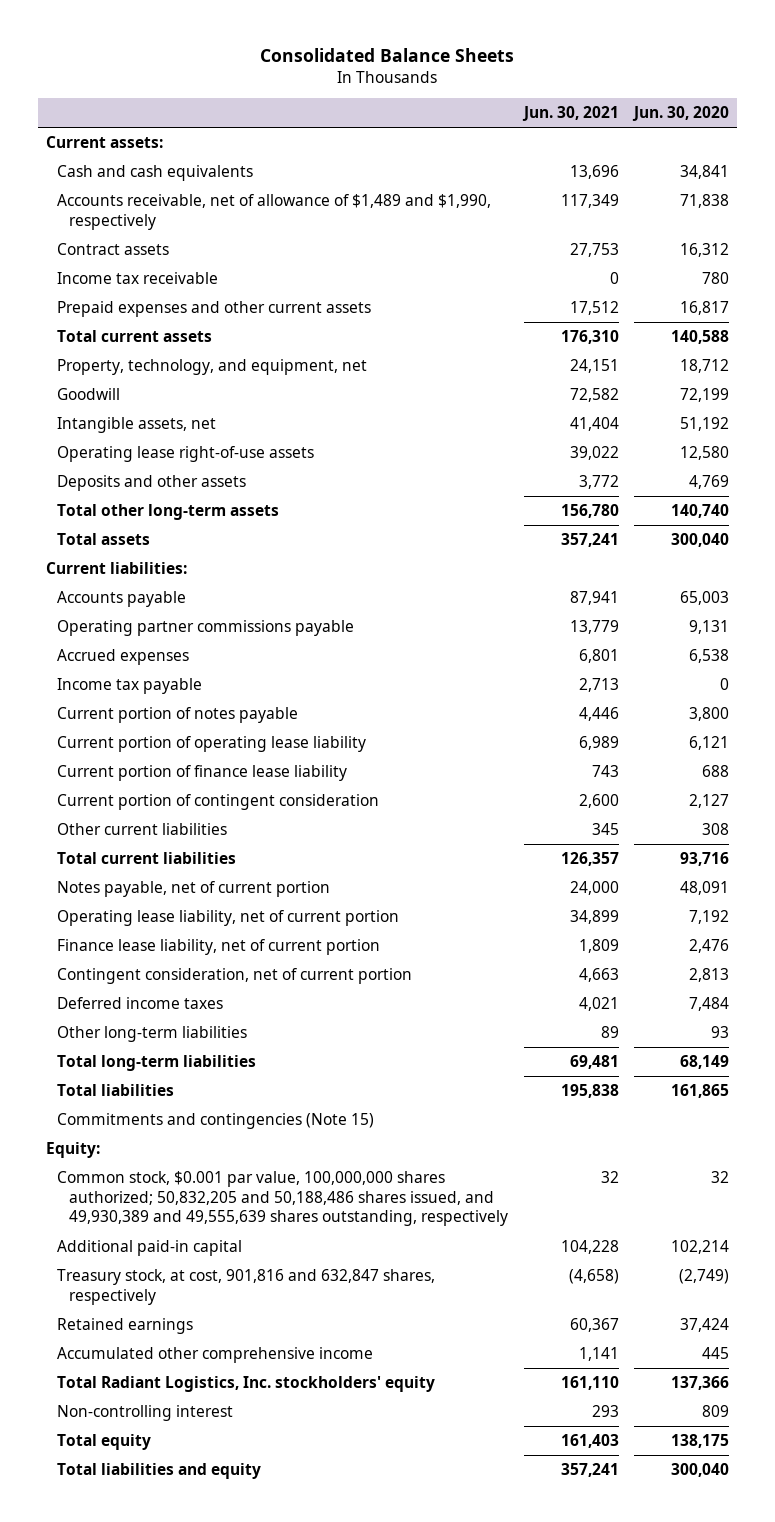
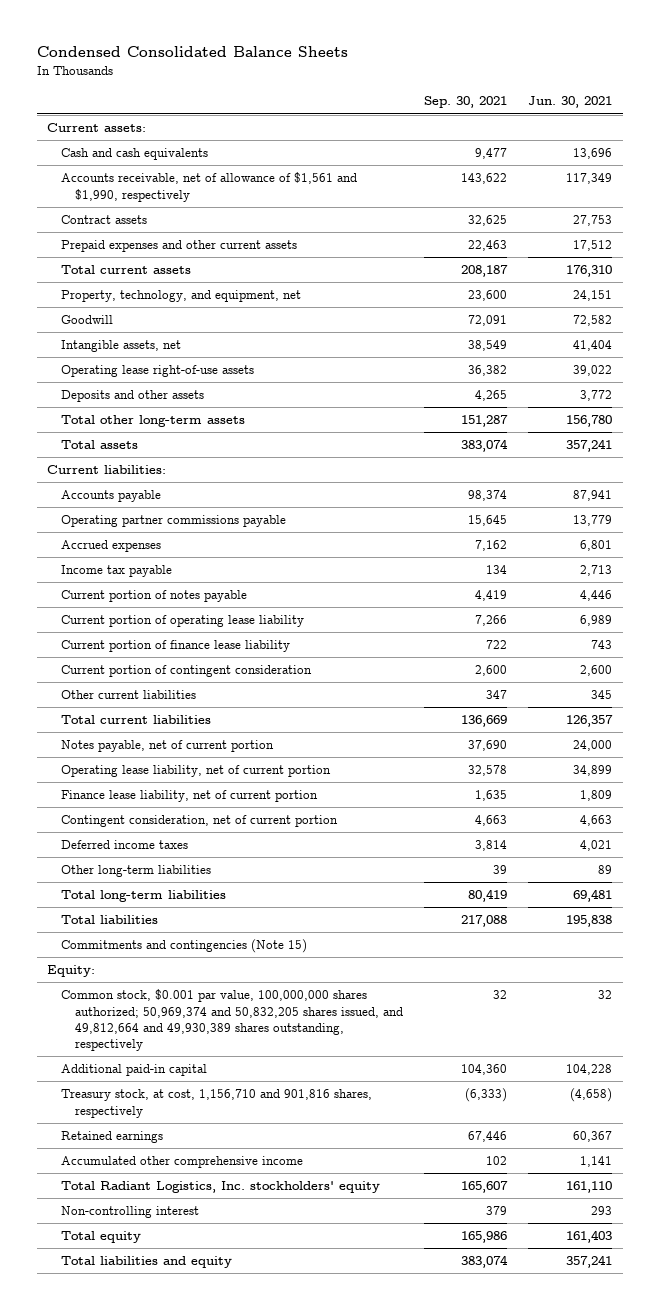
[260,47,515,62] Consolidated Balance Sheets -> [36,46,348,58] Condensed Consolidated Balance Sheets
[631,106,729,122] Jun. 30, 2020 -> none
none -> [423,96,507,109] Sep. 30, 2021
[57,194,492,230] Accounts receivable, net of allowance of $1,489 and $1,990, respectively -> [61,172,358,202] Accounts receivable, net of allowance of $1,561 and $1,990, respectively
[57,272,219,285] Income tax receivable -> none
[57,1171,509,1227] Common stock, $0.001 par value, 100,000,000 shares authorized; 50,832,205 and 50,188,486 shares issued, and 49,930,389 and 49,555,639 shares outstanding, respectively -> [61,989,403,1052] Common stock, $0.001 par value, 100,000,000 shares authorized; 50,969,374 and 50,832,205 shares issued, and 49,812,664 and 49,930,389 shares outstanding, respectively
[57,1269,436,1305] Treasury stock, at cost, 901,816 and 632,847 shares, respectively -> [61,1089,373,1118] Treasury stock, at cost, 1,156,710 and 901,816 shares, respectively

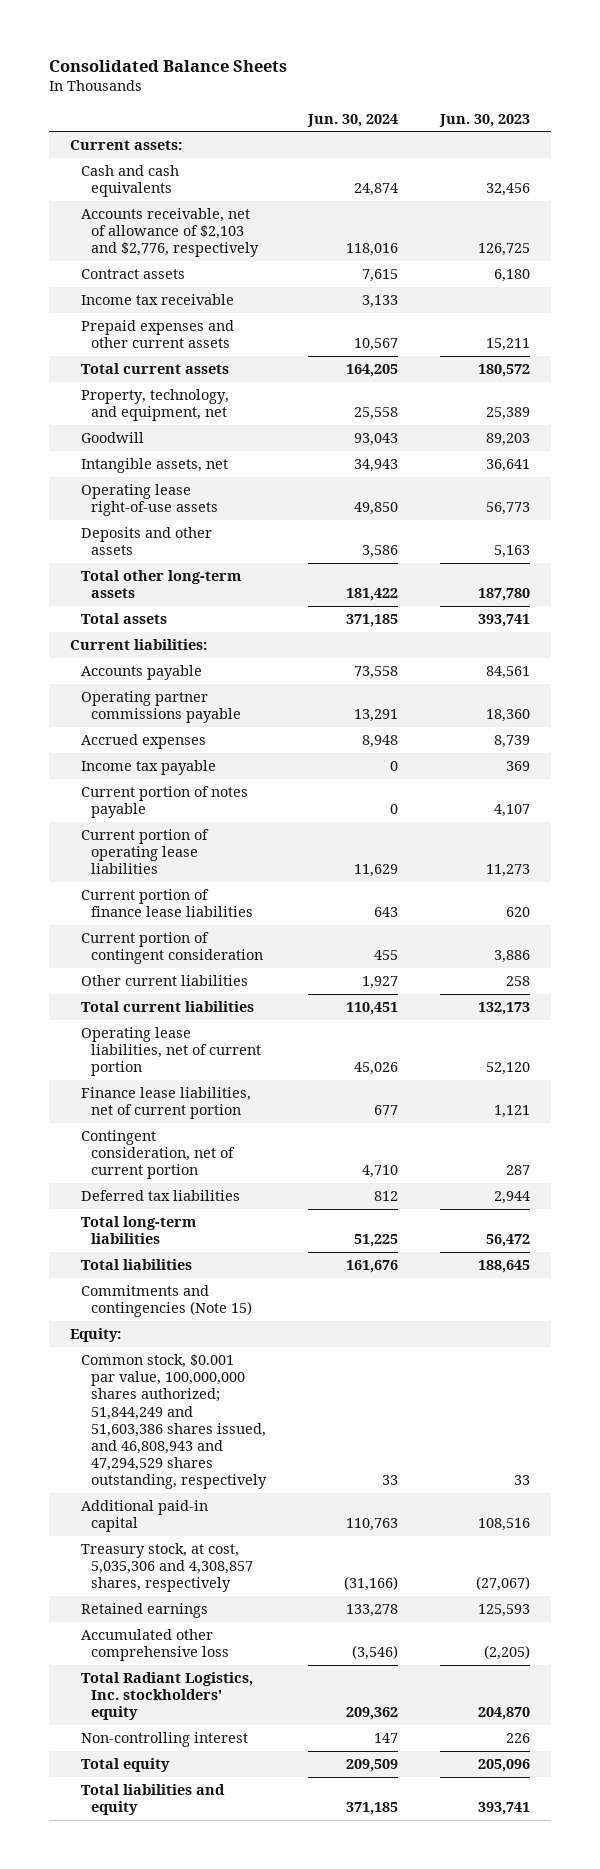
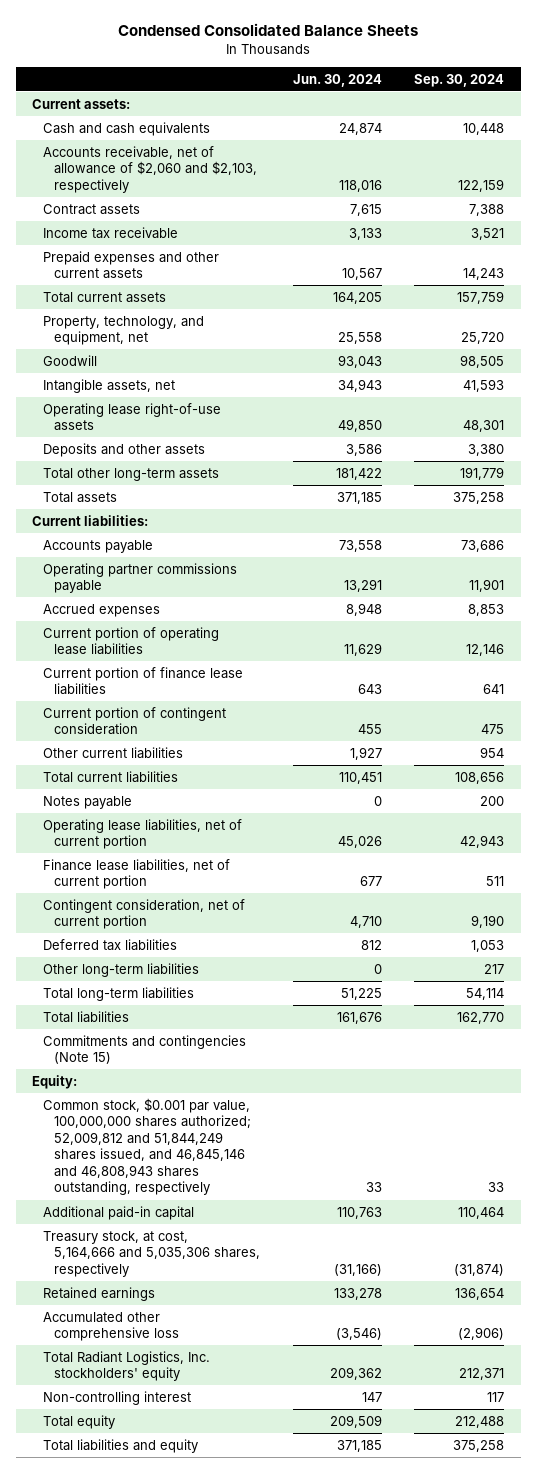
[49,59,288,72] Consolidated Balance Sheets -> [118,23,419,37] Condensed Consolidated Balance Sheets
[439,113,531,127] Jun. 30, 2023 -> none
none -> [414,73,505,87] Sep. 30, 2024
[80,208,259,258] Accounts receivable, net of allowance of $2,103 and $2,776, respectively -> [43,145,258,193] Accounts receivable, net of allowance of $2,060 and $2,103, respectively
[80,760,216,776] Income tax payable -> none
[80,786,248,819] Current portion of notes payable -> none
none -> [43,795,133,809] Notes payable
none -> [43,962,200,977] Other long-term liabilities
[80,1354,267,1490] Common stock, $0.001 par value, 100,000,000 shares authorized; 51,844,249 and 51,603,386 shares issued, and 46,808,943 and 47,294,529 shares outstanding, respectively -> [43,1097,252,1196] Common stock, $0.001 par value, 100,000,000 shares authorized; 52,009,812 and 51,844,249 shares issued, and 46,845,146 and 46,808,943 shares outstanding, respectively
[80,1543,253,1593] Treasury stock, at cost, 5,035,306 and 4,308,857 shares, respectively -> [43,1230,261,1277] Treasury stock, at cost, 5,164,666 and 5,035,306 shares, respectively

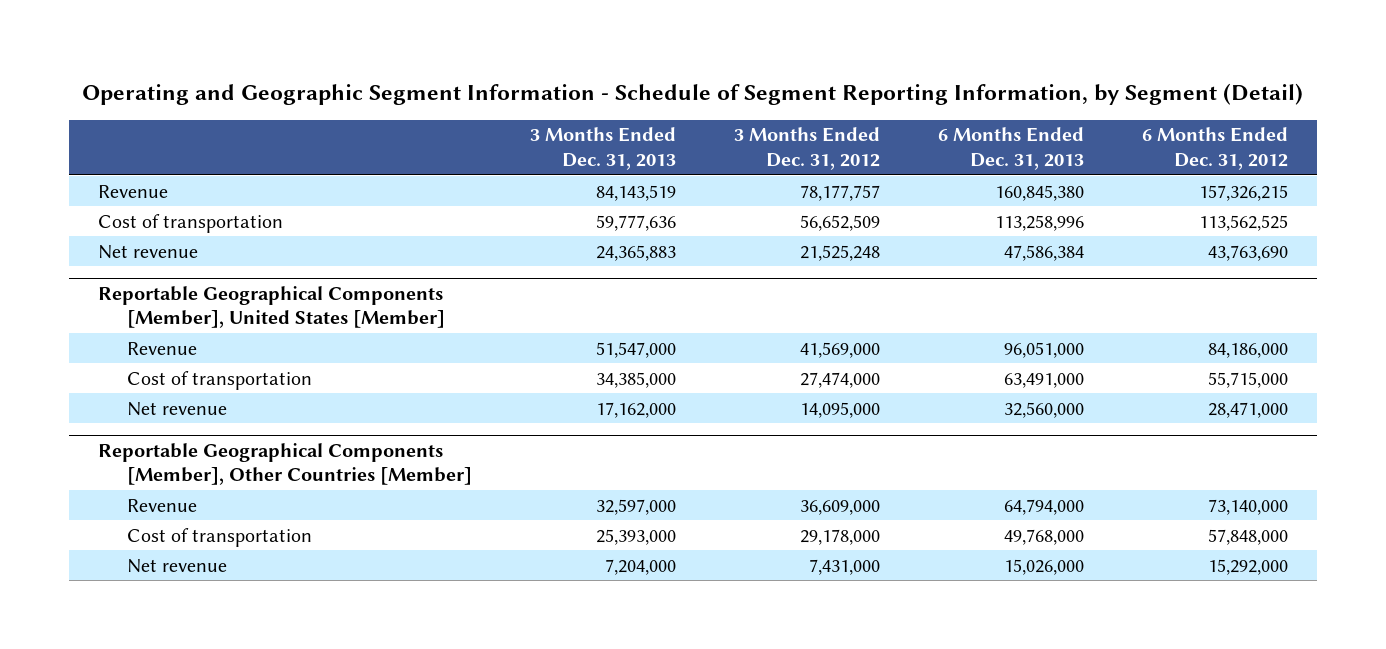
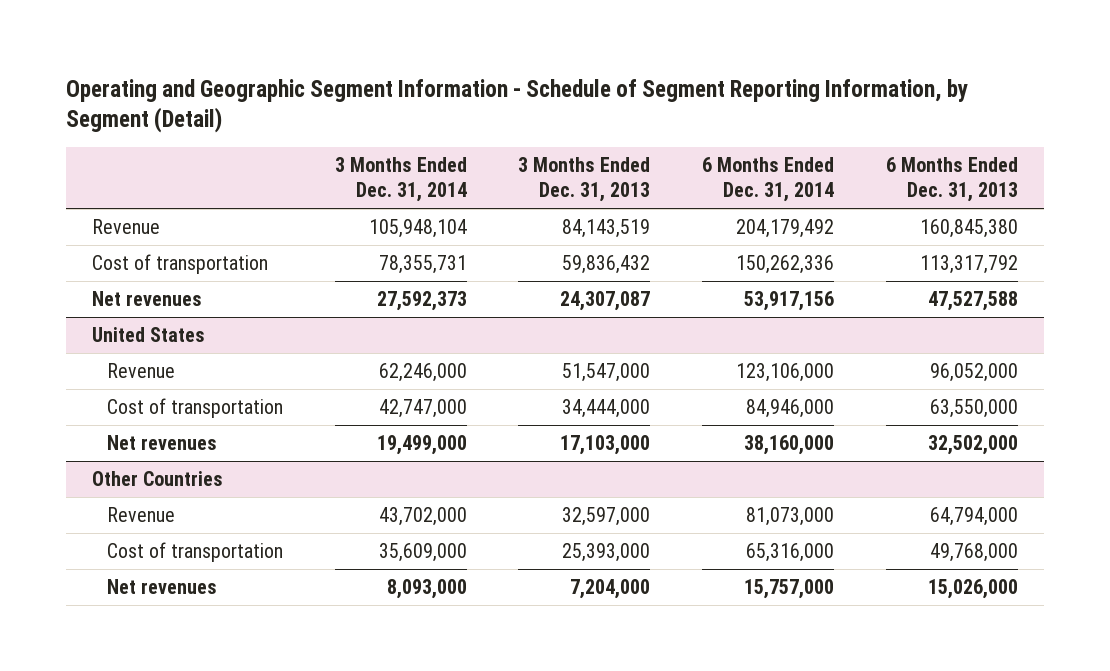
[734,127,881,170] 3 Months Ended Dec. 31, 2012 -> none
[1142,127,1289,170] 6 Months Ended Dec. 31, 2012 -> none
none -> [334,157,467,203] 3 Months Ended Dec. 31, 2014
none -> [702,157,835,203] 6 Months Ended Dec. 31, 2014
[98,285,446,329] Reportable Geographical Components [Member], United States [Member] -> none
[98,442,473,486] Reportable Geographical Components [Member], Other Countries [Member] -> none
[596,214,677,231] 59,777,636 -> [562,255,651,275] 59,836,432
[995,214,1085,231] 113,258,996 -> [919,255,1018,275] 113,317,792
[98,244,199,259] Net revenue -> [91,291,202,307] Net revenues
[596,244,677,261] 24,365,883 -> [560,291,651,312] 24,307,087
[1004,244,1085,261] 47,586,384 -> [927,291,1018,312] 47,527,588
none -> [91,327,205,343] United States
[1004,341,1085,358] 96,051,000 -> [929,363,1018,383] 96,052,000
[596,371,677,388] 34,385,000 -> [562,399,651,419] 34,444,000
[1004,372,1085,388] 63,491,000 -> [929,399,1018,419] 63,550,000
[127,401,228,416] Net revenue -> [107,435,218,451] Net revenues
[596,401,677,418] 17,162,000 -> [560,435,651,456] 17,103,000
[1004,401,1085,418] 32,560,000 -> [927,435,1018,456] 32,502,000
none -> [91,471,223,487] Other Countries
[127,558,228,573] Net revenue -> [107,579,218,595] Net revenues

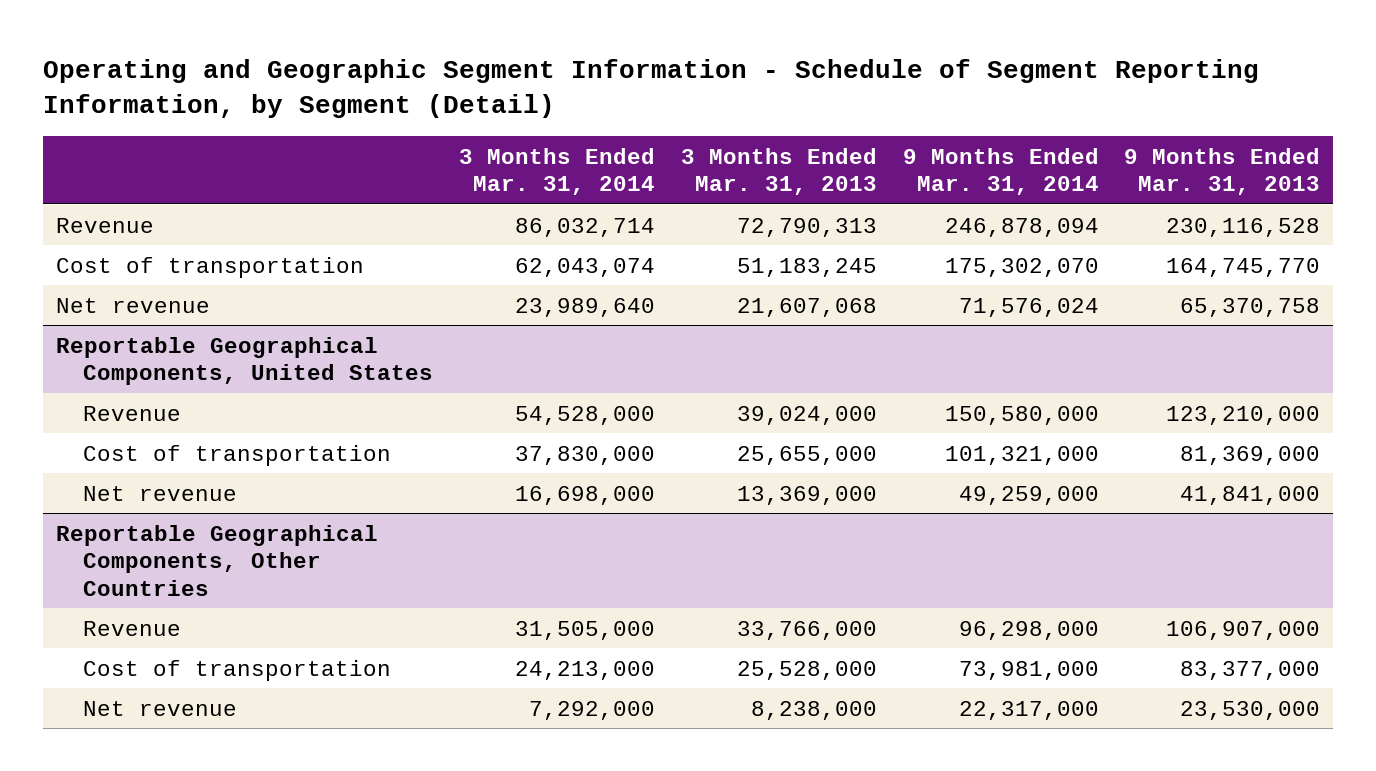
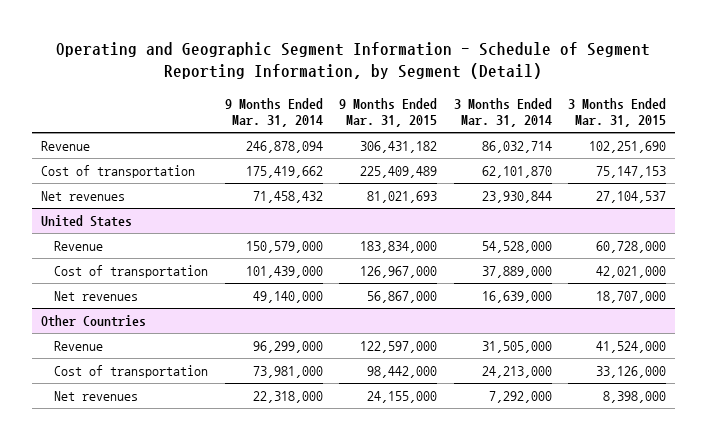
[680,147,877,196] 3 Months Ended Mar. 31, 2013 -> none
[1124,147,1321,196] 9 Months Ended Mar. 31, 2013 -> none
none -> [339,97,438,128] 9 Months Ended Mar. 31, 2015
none -> [568,97,667,128] 3 Months Ended Mar. 31, 2015
[56,336,434,386] Reportable Geographical Components, United States -> none
[56,524,379,596] Reportable Geographical Components, Other Countries -> none
[515,257,656,277] 62,043,074 -> [481,166,552,179] 62,101,870
[944,257,1099,277] 175,302,070 -> [245,166,323,179] 175,419,662
[56,297,211,313] Net revenue -> [40,191,125,202] Net revenues
[515,297,656,317] 23,989,640 -> [481,191,552,204] 23,930,844
[958,297,1099,317] 71,576,024 -> [252,191,323,204] 71,458,432
none -> [40,215,132,228] United States
[944,405,1099,425] 150,580,000 -> [245,241,323,254] 150,579,000
[515,445,656,465] 37,830,000 -> [481,266,552,279] 37,889,000
[944,445,1099,465] 101,321,000 -> [245,266,323,279] 101,439,000
[83,485,238,501] Net revenue -> [54,291,139,302] Net revenues
[515,485,656,505] 16,698,000 -> [481,291,552,304] 16,639,000
[958,485,1099,505] 49,259,000 -> [252,291,323,304] 49,140,000
none -> [40,315,146,328] Other Countries
[958,620,1099,640] 96,298,000 -> [252,341,323,354] 96,299,000
[83,700,238,716] Net revenue -> [54,391,139,402] Net revenues
[958,700,1099,720] 22,317,000 -> [252,391,323,404] 22,318,000

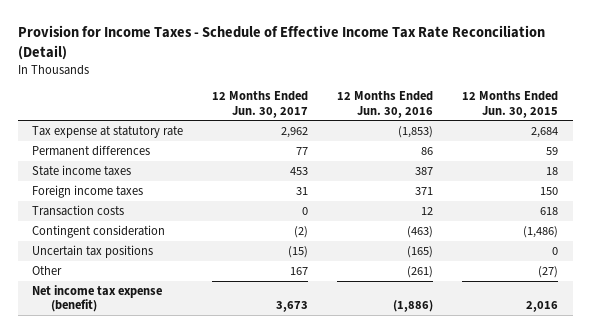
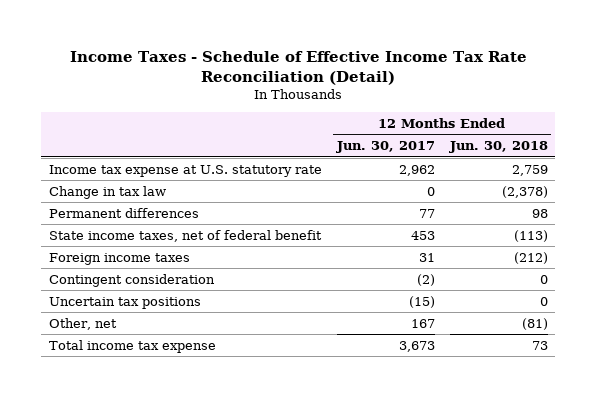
[17,25,545,60] Provision for Income Taxes - Schedule of Effective Income Tax Rate Reconciliation (Detail) -> [70,50,528,85] Income Taxes - Schedule of Effective Income Tax Rate Reconciliation (Detail)
[337,90,434,118] 12 Months Ended Jun. 30, 2016 -> none
[462,90,559,118] 12 Months Ended Jun. 30, 2015 -> none
none -> [448,141,548,154] Jun. 30, 2018
[32,125,184,138] Tax expense at statutory rate -> [48,164,322,177] Income tax expense at U.S. statutory rate
none -> [48,185,166,199] Change in tax law
[32,164,132,176] State income taxes -> [48,229,322,242] State income taxes, net of federal benefit
[32,204,125,216] Transaction costs -> none
[32,265,63,275] Other -> [48,317,117,330] Other, net
[32,284,163,313] Net income tax expense (benefit) -> [48,339,216,353] Total income tax expense

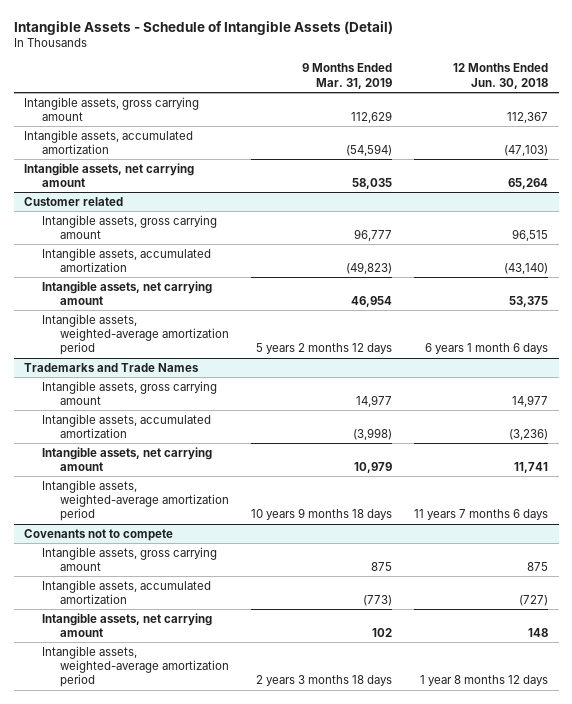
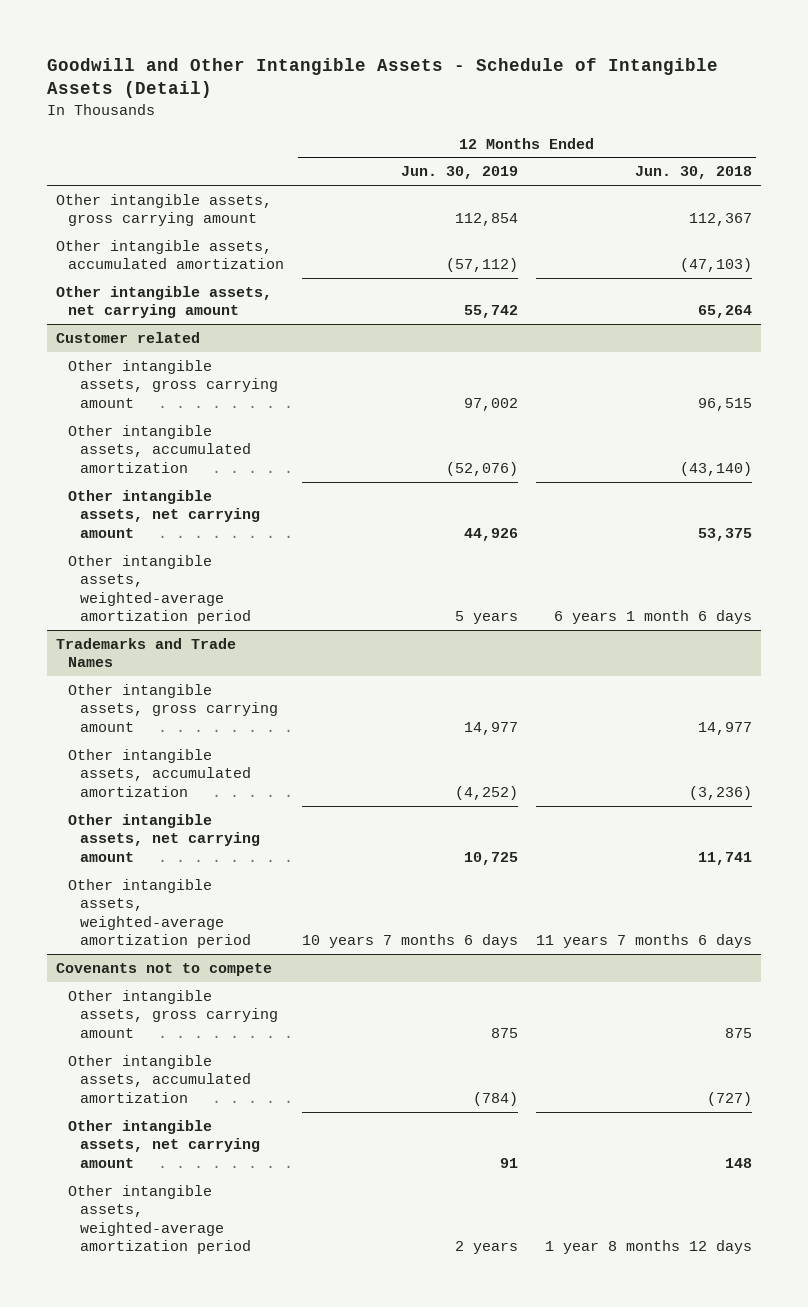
[13,20,393,35] Intangible Assets - Schedule of Intangible Assets (Detail) -> [47,57,719,99] Goodwill and Other Intangible Assets - Schedule of Intangible Assets (Detail)
[301,63,392,89] 9 Months Ended Mar. 31, 2019 -> none
none -> [400,166,518,180] Jun. 30, 2019
[24,96,200,122] Intangible assets, gross carrying amount -> [56,193,273,227] Other intangible assets, gross carrying amount
[24,129,194,155] Intangible assets, accumulated amortization -> [56,239,285,270] Other intangible assets, accumulated amortization
[24,162,195,188] Intangible assets, net carrying amount -> [56,285,273,319] Other intangible assets, net carrying amount
[42,214,218,240] Intangible assets, gross carrying amount -> [68,359,279,408] Other intangible assets, gross carrying amount
[42,247,212,273] Intangible assets, accumulated amortization -> [68,424,252,473] Other intangible assets, accumulated amortization
[42,280,213,306] Intangible assets, net carrying amount -> [68,489,261,538] Other intangible assets, net carrying amount
[42,313,230,356] Intangible assets, weighted-average amortization period -> [68,554,252,625] Other intangible assets, weighted-average amortization period
[42,380,218,406] Intangible assets, gross carrying amount -> [68,683,279,732] Other intangible assets, gross carrying amount
[42,413,212,439] Intangible assets, accumulated amortization -> [68,748,252,797] Other intangible assets, accumulated amortization
[42,446,213,472] Intangible assets, net carrying amount -> [68,813,261,862] Other intangible assets, net carrying amount
[42,479,230,522] Intangible assets, weighted-average amortization period -> [68,878,252,949] Other intangible assets, weighted-average amortization period
[42,546,218,572] Intangible assets, gross carrying amount -> [68,989,279,1038] Other intangible assets, gross carrying amount
[42,579,212,605] Intangible assets, accumulated amortization -> [68,1054,252,1103] Other intangible assets, accumulated amortization
[42,612,213,638] Intangible assets, net carrying amount -> [68,1119,261,1168] Other intangible assets, net carrying amount
[42,645,230,688] Intangible assets, weighted-average amortization period -> [68,1184,252,1255] Other intangible assets, weighted-average amortization period

